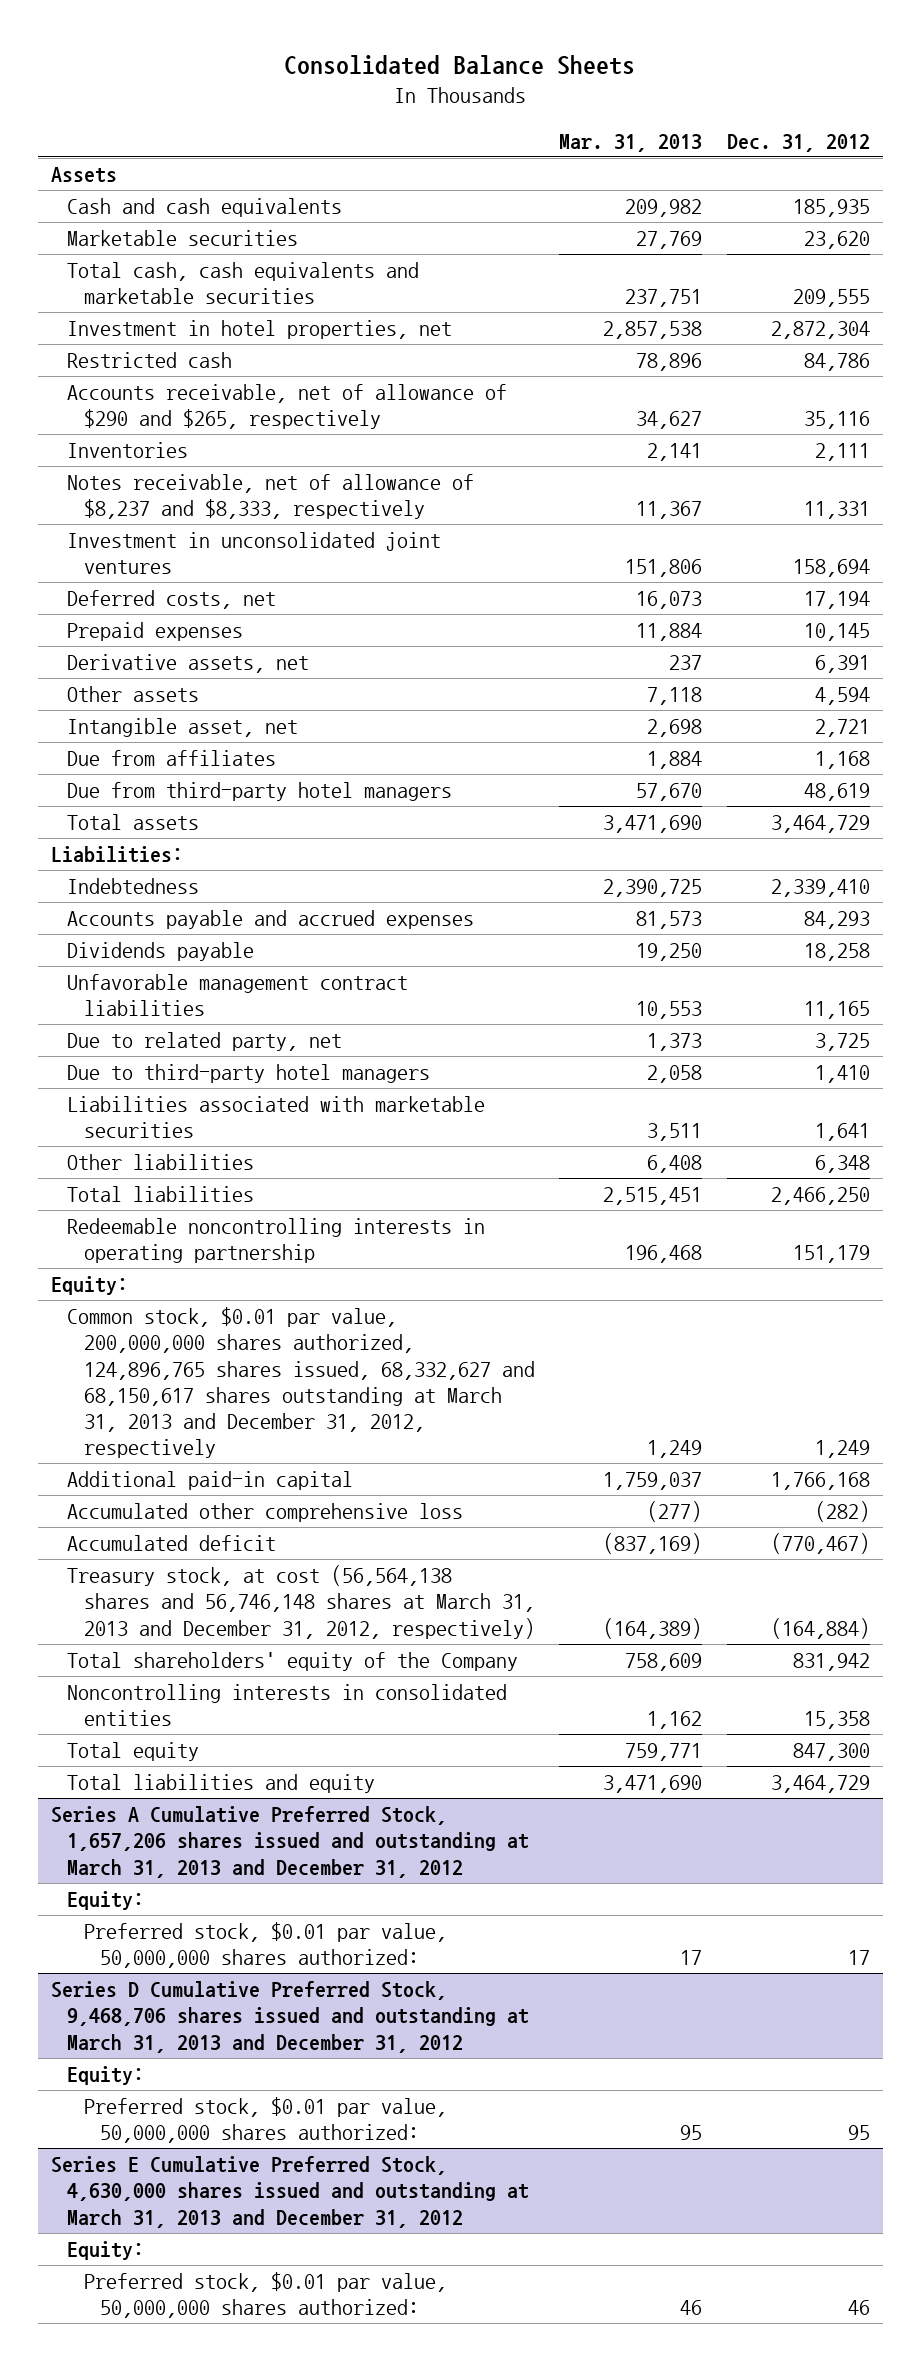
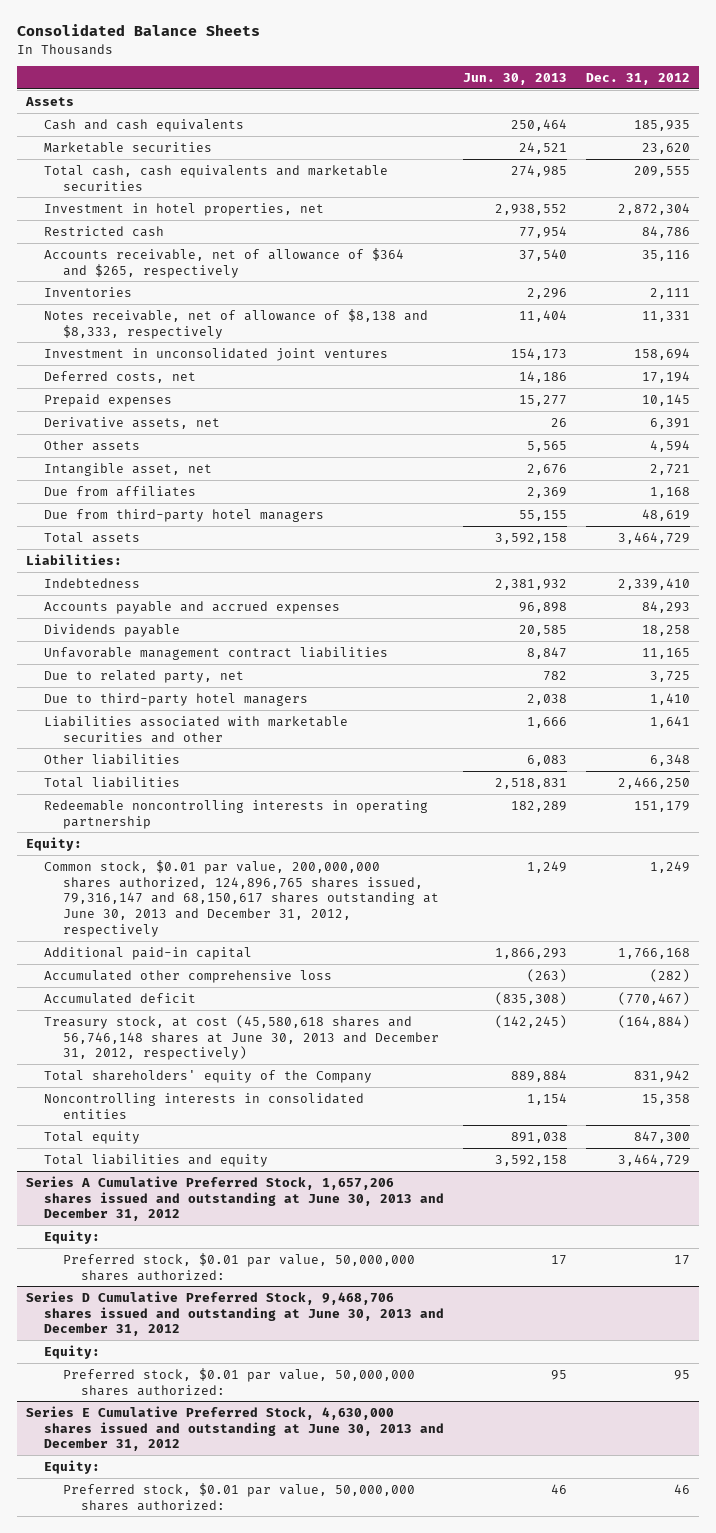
[559,133,703,152] Mar. 31, 2013 -> none
none -> [462,72,567,85] Jun. 30, 2013
[67,384,508,430] Accounts receivable, net of allowance of $290 and $265, respectively -> [44,247,405,278] Accounts receivable, net of allowance of $364 and $265, respectively
[67,474,475,520] Notes receivable, net of allowance of $8,237 and $8,333, respectively -> [44,308,429,339] Notes receivable, net of allowance of $8,138 and $8,333, respectively
[67,1096,486,1139] Liabilities associated with marketable securities -> [44,715,349,743] Liabilities associated with marketable securities and other
[67,1307,535,1459] Common stock, $0.01 par value, 200,000,000 shares authorized, 124,896,765 shares issued, 68,332,627 and 68,150,617 shares outstanding at March 31, 2013 and December 31, 2012, respectively -> [44,859,439,937] Common stock, $0.01 par value, 200,000,000 shares authorized, 124,896,765 shares issued, 79,316,147 and 68,150,617 shares outstanding at June 30, 2013 and December 31, 2012, respectively
[67,1565,535,1639] Treasury stock, at cost (56,564,138 shares and 56,746,148 shares at March 31, 2013 and December 31, 2012, respectively) -> [44,1014,439,1061] Treasury stock, at cost (45,580,618 shares and 56,746,148 shares at June 30, 2013 and December 31, 2012, respectively)
[50,1806,530,1878] Series A Cumulative Preferred Stock, 1,657,206 shares issued and outstanding at March 31, 2013 and December 31, 2012 -> [25,1175,445,1222] Series A Cumulative Preferred Stock, 1,657,206 shares issued and outstanding at June 30, 2013 and December 31, 2012
[50,1981,530,2053] Series D Cumulative Preferred Stock, 9,468,706 shares issued and outstanding at March 31, 2013 and December 31, 2012 -> [25,1290,445,1337] Series D Cumulative Preferred Stock, 9,468,706 shares issued and outstanding at June 30, 2013 and December 31, 2012
[50,2156,530,2228] Series E Cumulative Preferred Stock, 4,630,000 shares issued and outstanding at March 31, 2013 and December 31, 2012 -> [25,1405,445,1452] Series E Cumulative Preferred Stock, 4,630,000 shares issued and outstanding at June 30, 2013 and December 31, 2012

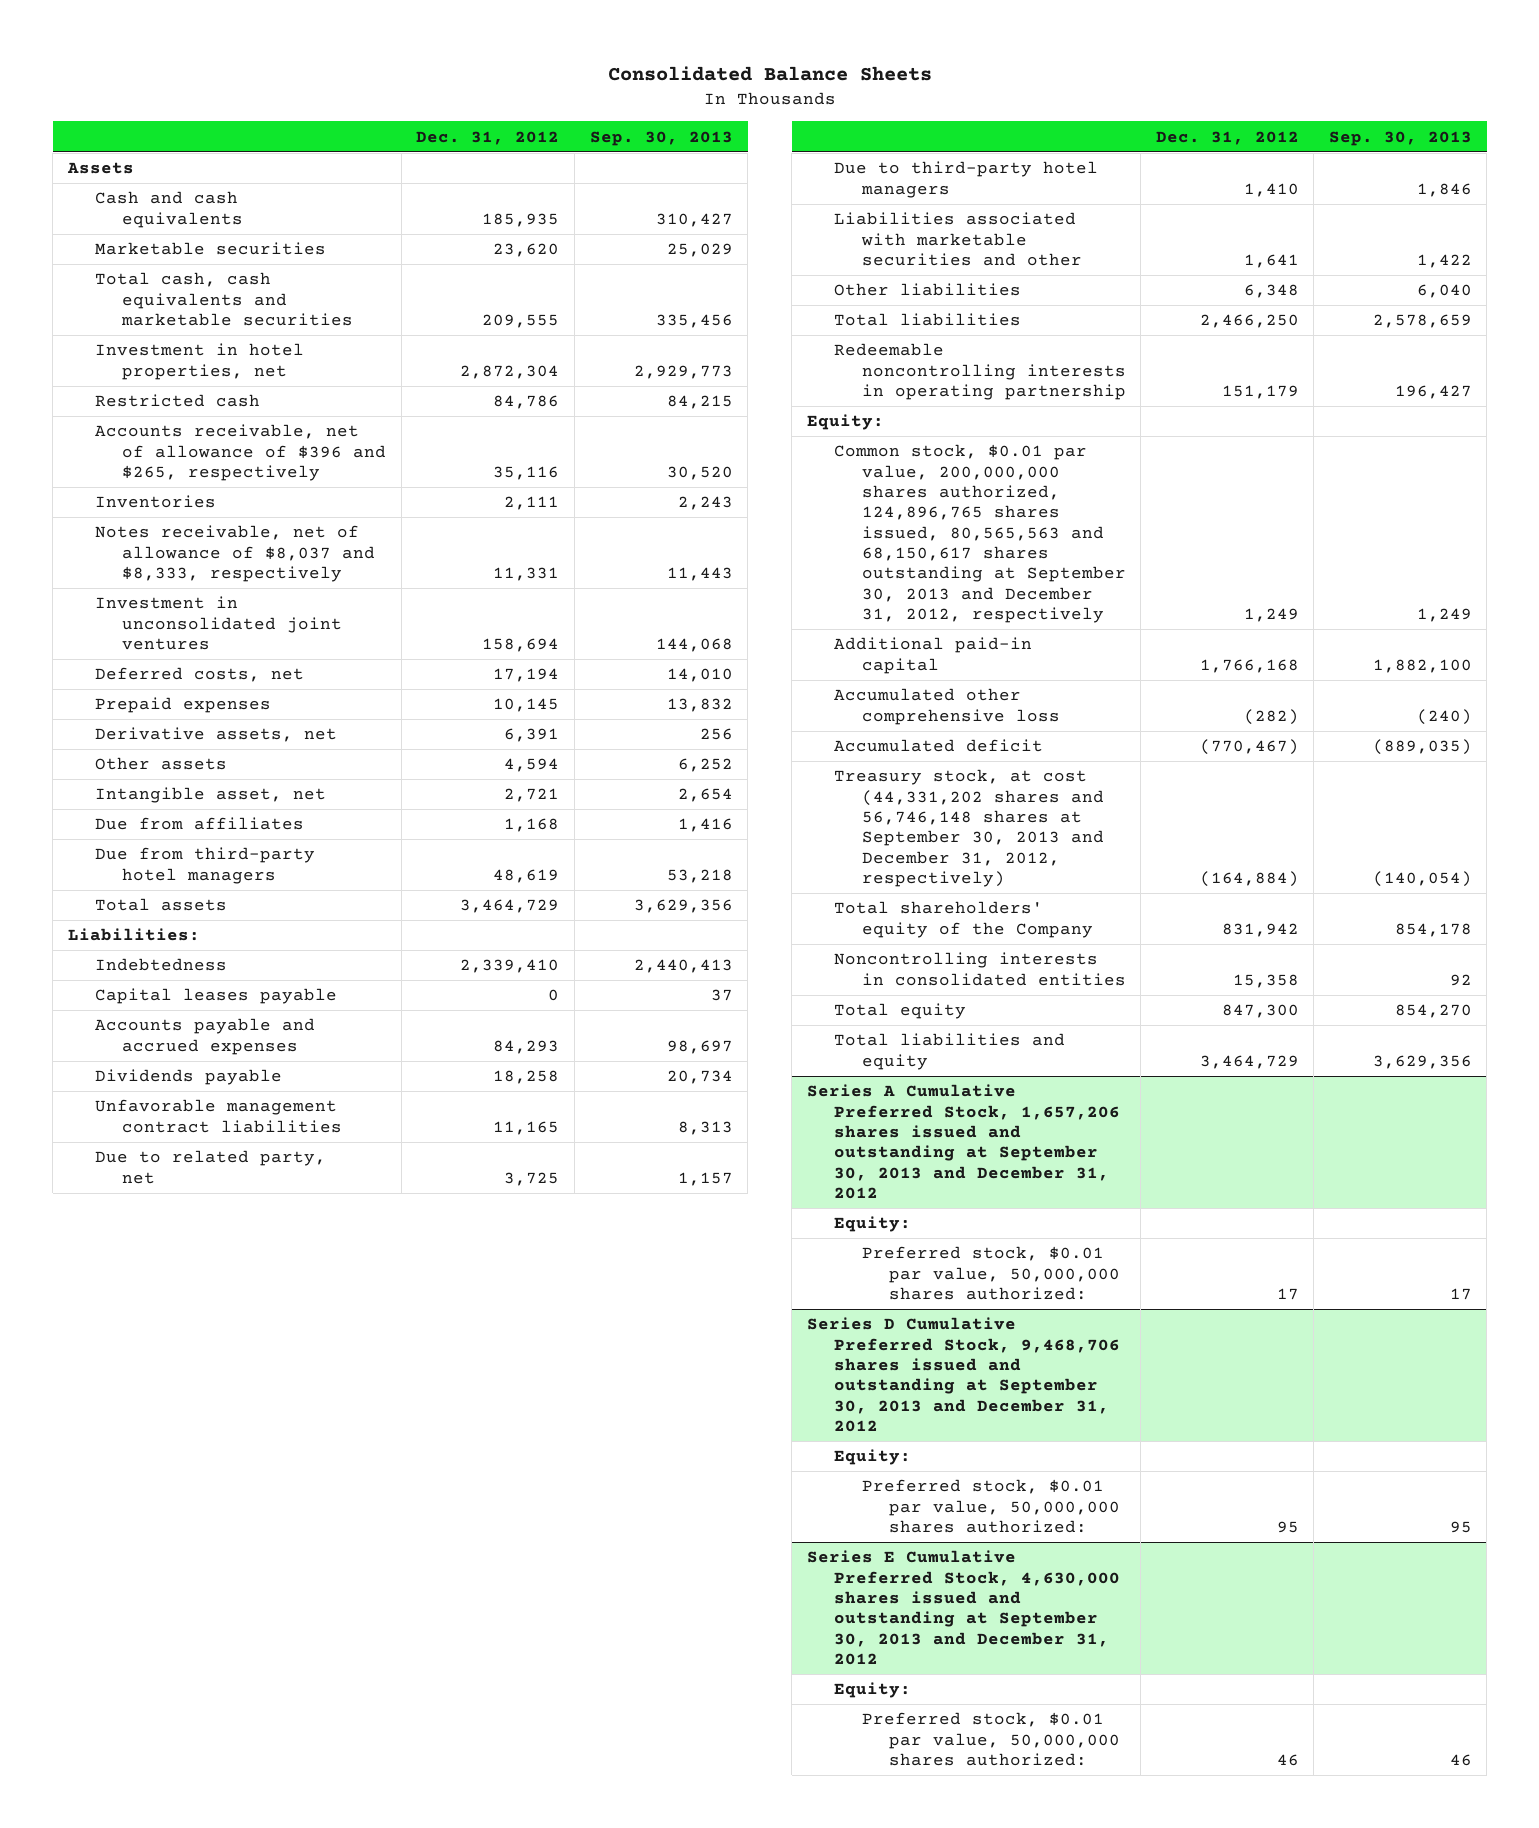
[462,72,567,85] Jun. 30, 2013 -> none
none -> [589,130,733,146] Sep. 30, 2013
[44,247,405,278] Accounts receivable, net of allowance of $364 and $265, respectively -> [94,424,387,481] Accounts receivable, net of allowance of $396 and $265, respectively
[44,308,429,339] Notes receivable, net of allowance of $8,138 and $8,333, respectively -> [94,525,376,582] Notes receivable, net of allowance of $8,037 and $8,333, respectively
none -> [94,988,337,1005] Capital leases payable
[44,859,439,937] Common stock, $0.01 par value, 200,000,000 shares authorized, 124,896,765 shares issued, 79,316,147 and 68,150,617 shares outstanding at June 30, 2013 and December 31, 2012, respectively -> [834,444,1126,624] Common stock, $0.01 par value, 200,000,000 shares authorized, 124,896,765 shares issued, 80,565,563 and 68,150,617 shares outstanding at September 30, 2013 and December 31, 2012, respectively
[44,1014,439,1061] Treasury stock, at cost (45,580,618 shares and 56,746,148 shares at June 30, 2013 and December 31, 2012, respectively) -> [834,769,1104,888] Treasury stock, at cost (44,331,202 shares and 56,746,148 shares at September 30, 2013 and December 31, 2012, respectively)
[25,1175,445,1222] Series A Cumulative Preferred Stock, 1,657,206 shares issued and outstanding at June 30, 2013 and December 31, 2012 -> [806,1084,1121,1200] Series A Cumulative Preferred Stock, 1,657,206 shares issued and outstanding at September 30, 2013 and December 31, 2012
[25,1290,445,1337] Series D Cumulative Preferred Stock, 9,468,706 shares issued and outstanding at June 30, 2013 and December 31, 2012 -> [806,1317,1121,1433] Series D Cumulative Preferred Stock, 9,468,706 shares issued and outstanding at September 30, 2013 and December 31, 2012
[25,1405,445,1452] Series E Cumulative Preferred Stock, 4,630,000 shares issued and outstanding at June 30, 2013 and December 31, 2012 -> [806,1550,1121,1666] Series E Cumulative Preferred Stock, 4,630,000 shares issued and outstanding at September 30, 2013 and December 31, 2012

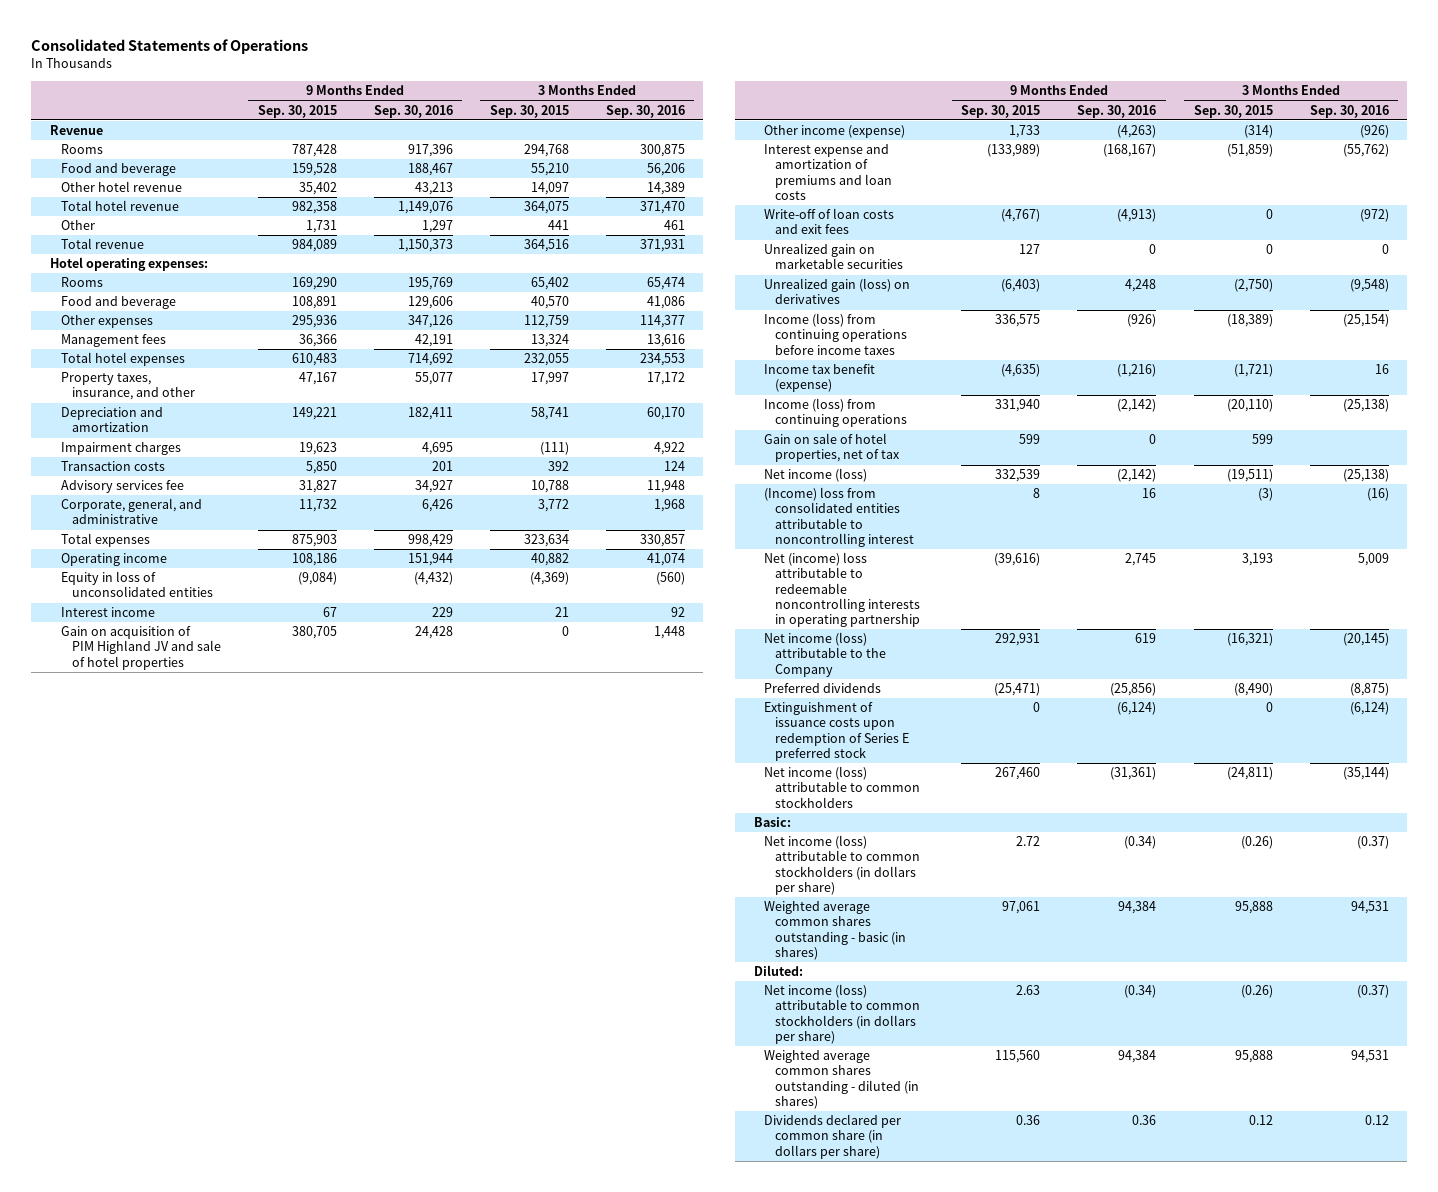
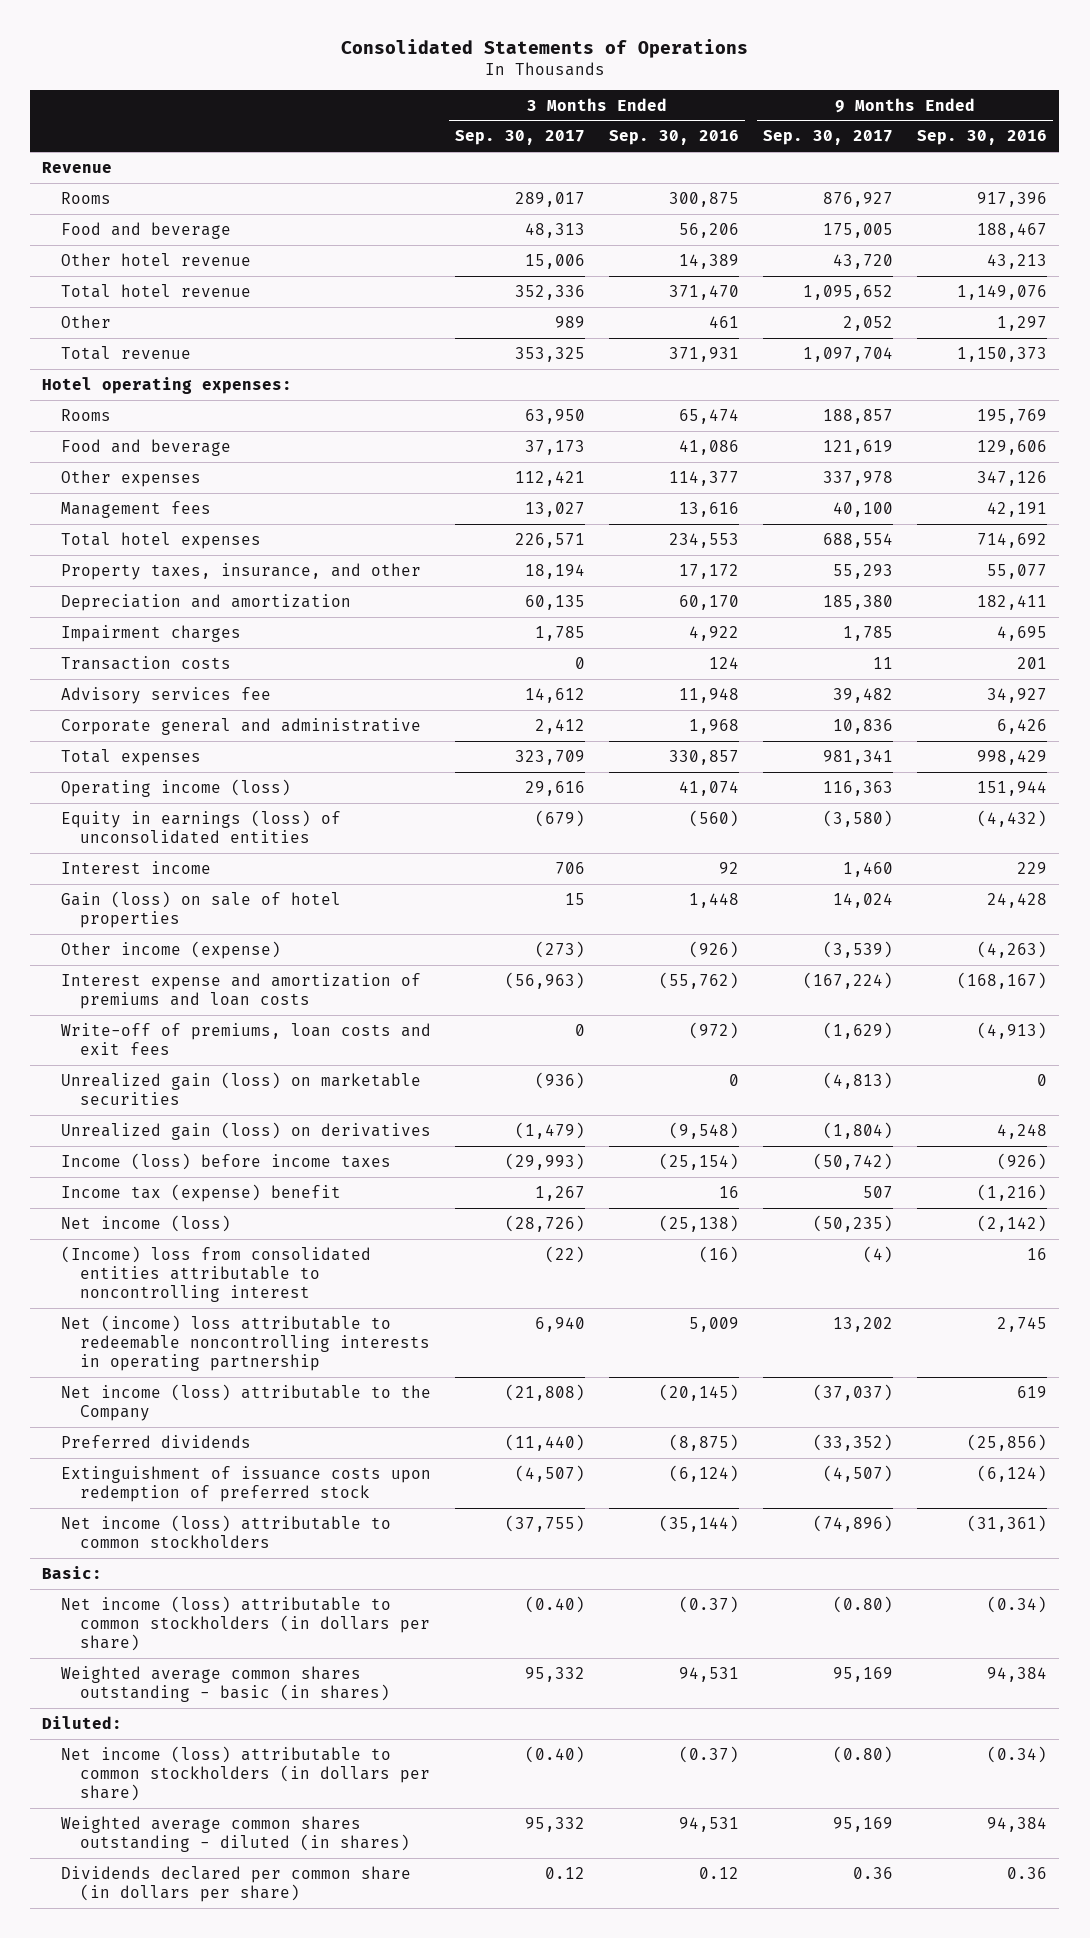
[257,104,337,118] Sep. 30, 2015 -> none
[489,104,569,118] Sep. 30, 2015 -> none
none -> [455,130,586,146] Sep. 30, 2017
none -> [763,130,894,146] Sep. 30, 2017
[60,498,202,525] Corporate, general, and administrative -> [61,717,422,735] Corporate general and administrative
[60,553,167,567] Operating income -> [61,778,292,797] Operating income (loss)
[60,571,213,598] Equity in loss of unconsolidated entities -> [61,809,342,845] Equity in earnings (loss) of unconsolidated entities
[60,626,221,670] Gain on acquisition of PIM Highland JV and sale of hotel properties -> [61,890,342,929] Gain (loss) on sale of hotel properties
[764,208,895,235] Write-off of loan costs and exit fees -> [61,1022,432,1056] Write-off of premiums, loan costs and exit fees
[764,243,904,270] Unrealized gain on marketable securities -> [61,1071,422,1106] Unrealized gain (loss) on marketable securities
[764,398,908,428] Income (loss) from continuing operations -> none
[764,433,901,463] Gain on sale of hotel properties, net of tax -> none
[764,313,908,355] Income (loss) from continuing operations before income taxes -> [61,1152,392,1170] Income (loss) before income taxes
[764,364,876,393] Income tax benefit (expense) -> [61,1183,342,1202] Income tax (expense) benefit
[764,702,910,761] Extinguishment of issuance costs upon redemption of Series E preferred stock -> [61,1465,432,1503] Extinguishment of issuance costs upon redemption of preferred stock

